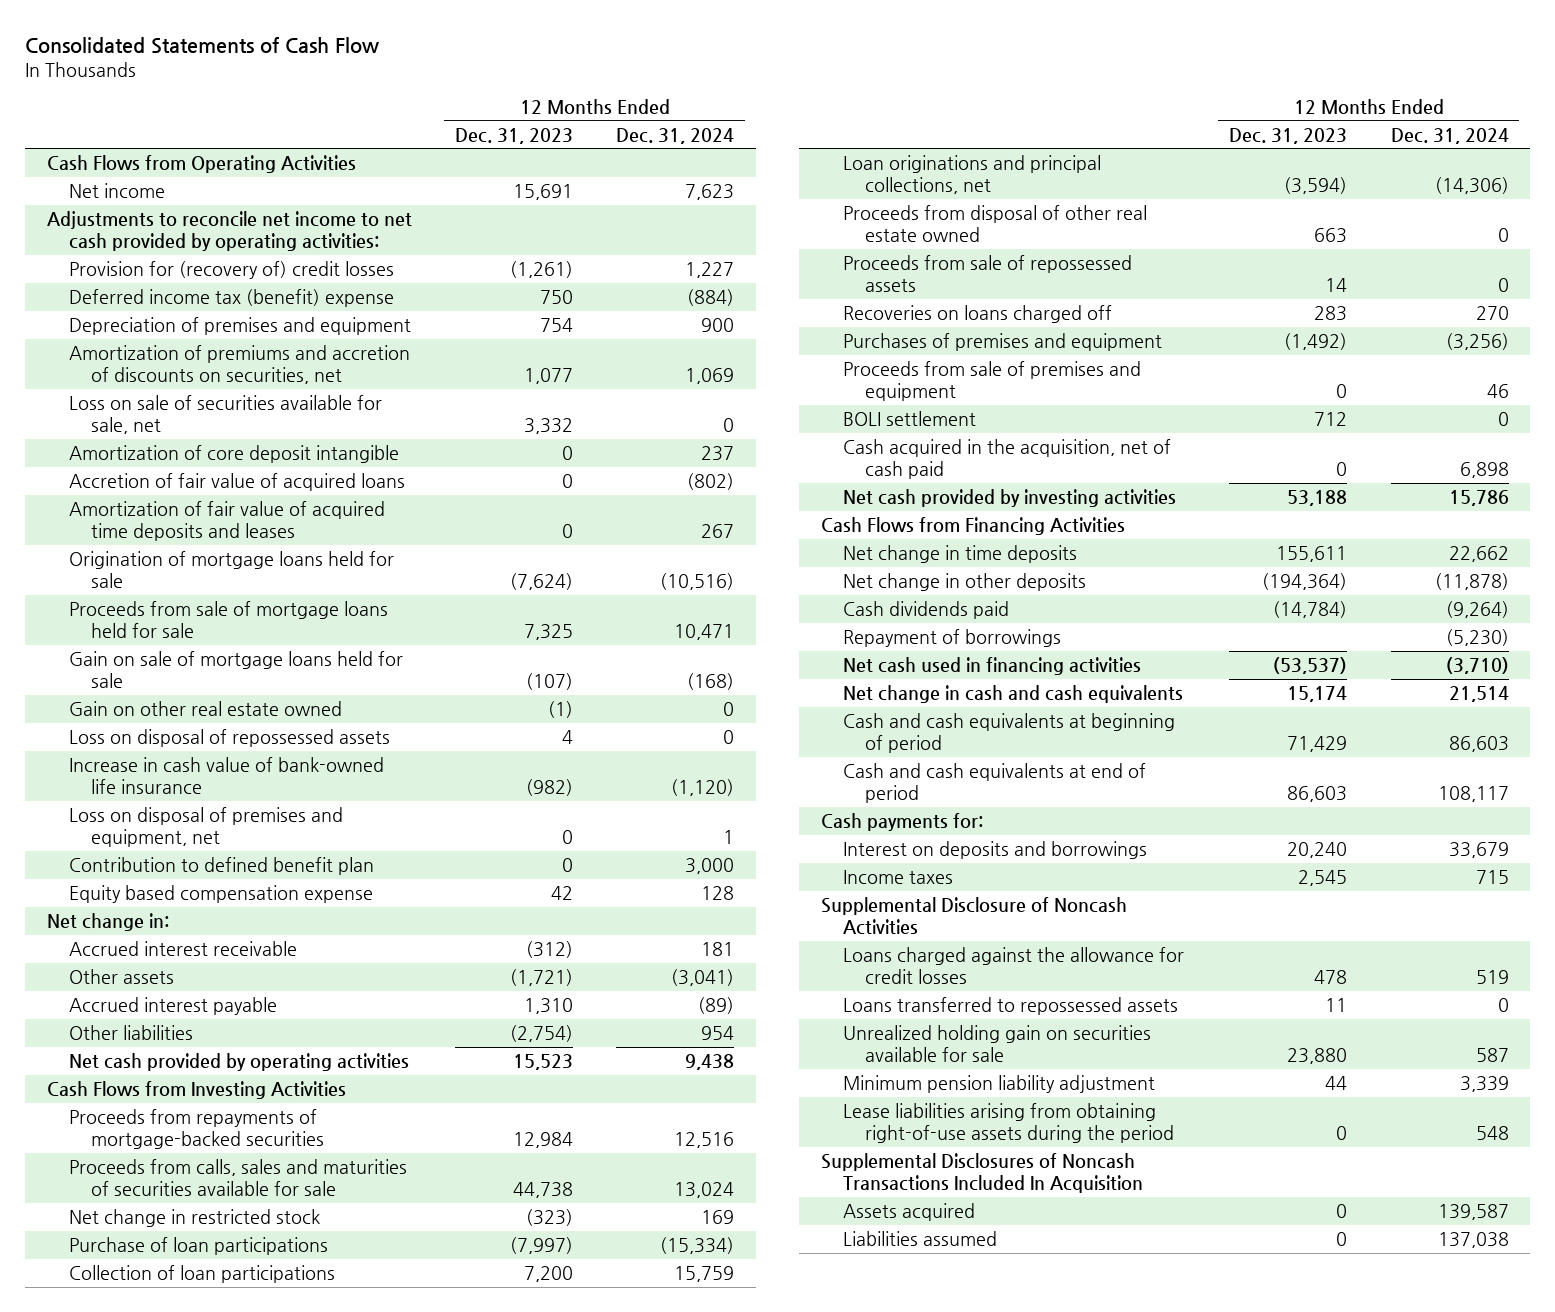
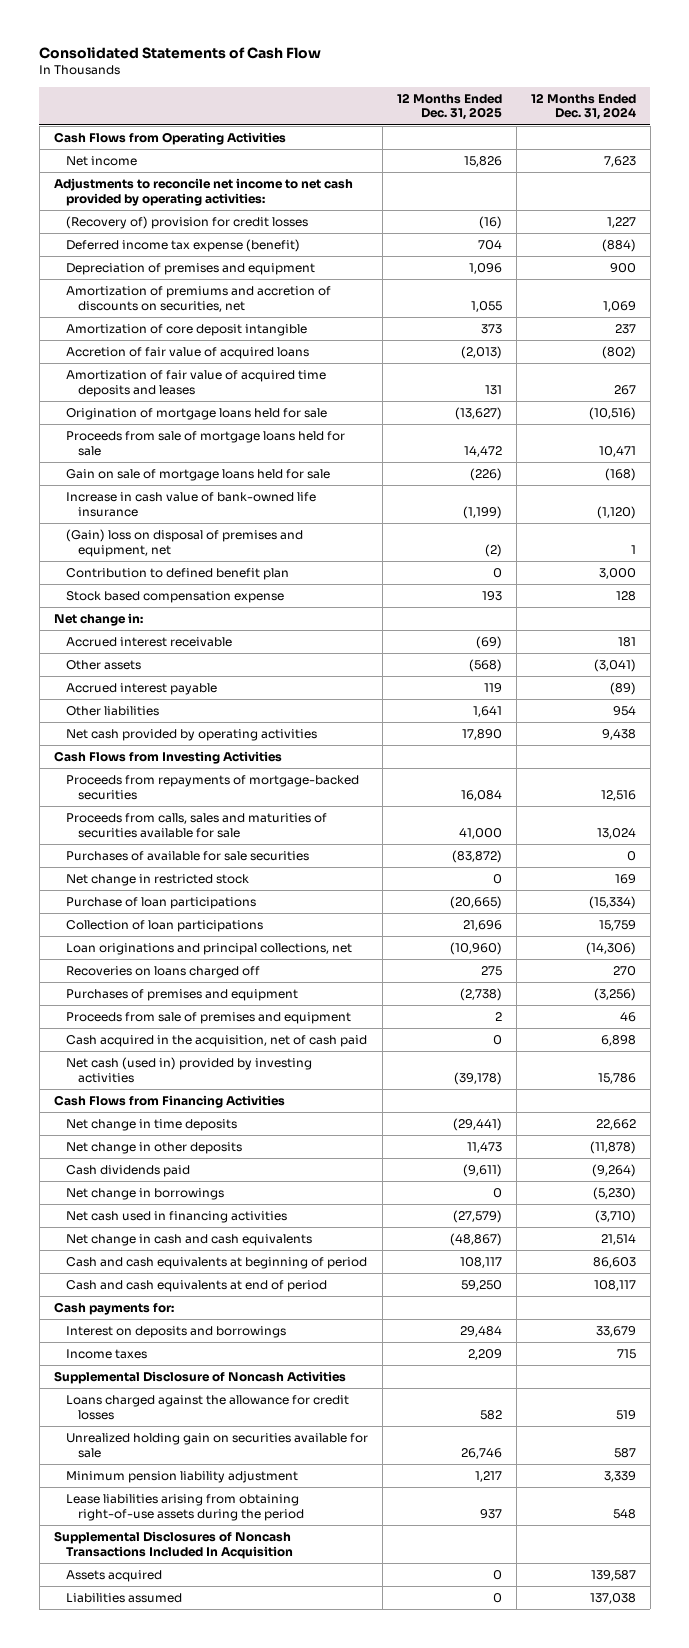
[455,127,574,144] Dec. 31, 2023 -> none
none -> [396,92,502,121] 12 Months Ended Dec. 31, 2025
[68,260,394,279] Provision for (recovery of) credit losses -> [65,216,308,230] (Recovery of) provision for credit losses
[68,288,394,307] Deferred income tax (benefit) expense -> [65,239,300,253] Deferred income tax expense (benefit)
[68,394,382,435] Loss on sale of securities available for sale, net -> none
[68,700,342,716] Gain on other real estate owned -> none
[68,728,390,747] Loss on disposal of repossessed assets -> none
[68,806,343,848] Loss on disposal of premises and equipment, net -> [65,529,303,557] (Gain) loss on disposal of premises and equipment, net
[68,884,373,903] Equity based compensation expense -> [65,591,284,604] Stock based compensation expense
none -> [65,851,309,862] Purchases of available for sale securities
[843,204,1148,243] Proceeds from disposal of other real estate owned -> none
[843,254,1133,293] Proceeds from sale of repossessed assets -> none
[843,410,977,426] BOLI settlement -> none
[843,488,1177,507] Net cash provided by investing activities -> [65,1057,312,1083] Net cash (used in) provided by investing activities
[843,628,1062,647] Repayment of borrowings -> [65,1188,224,1201] Net change in borrowings
[843,996,1179,1015] Loans transferred to repossessed assets -> none

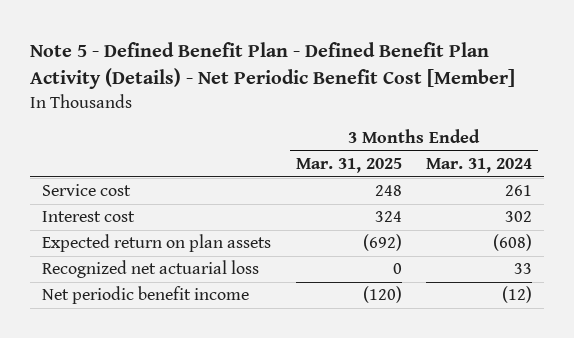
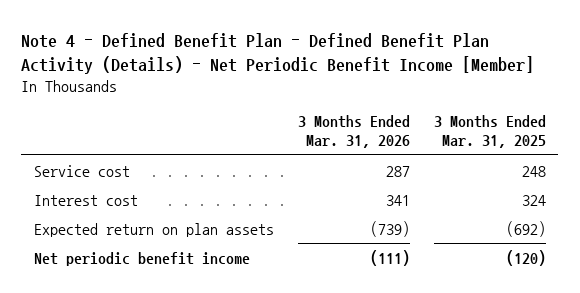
[29,42,515,90] Note 5 - Defined Benefit Plan - Defined Benefit Plan Activity (Details) - Net Periodic Benefit Cost [Member] -> [21,32,535,74] Note 4 - Defined Benefit Plan - Defined Benefit Plan Activity (Details) - Net Periodic Benefit Income [Member]
[426,158,533,174] Mar. 31, 2024 -> none
none -> [297,114,410,149] 3 Months Ended Mar. 31, 2026
[42,260,260,279] Recognized net actuarial loss -> none

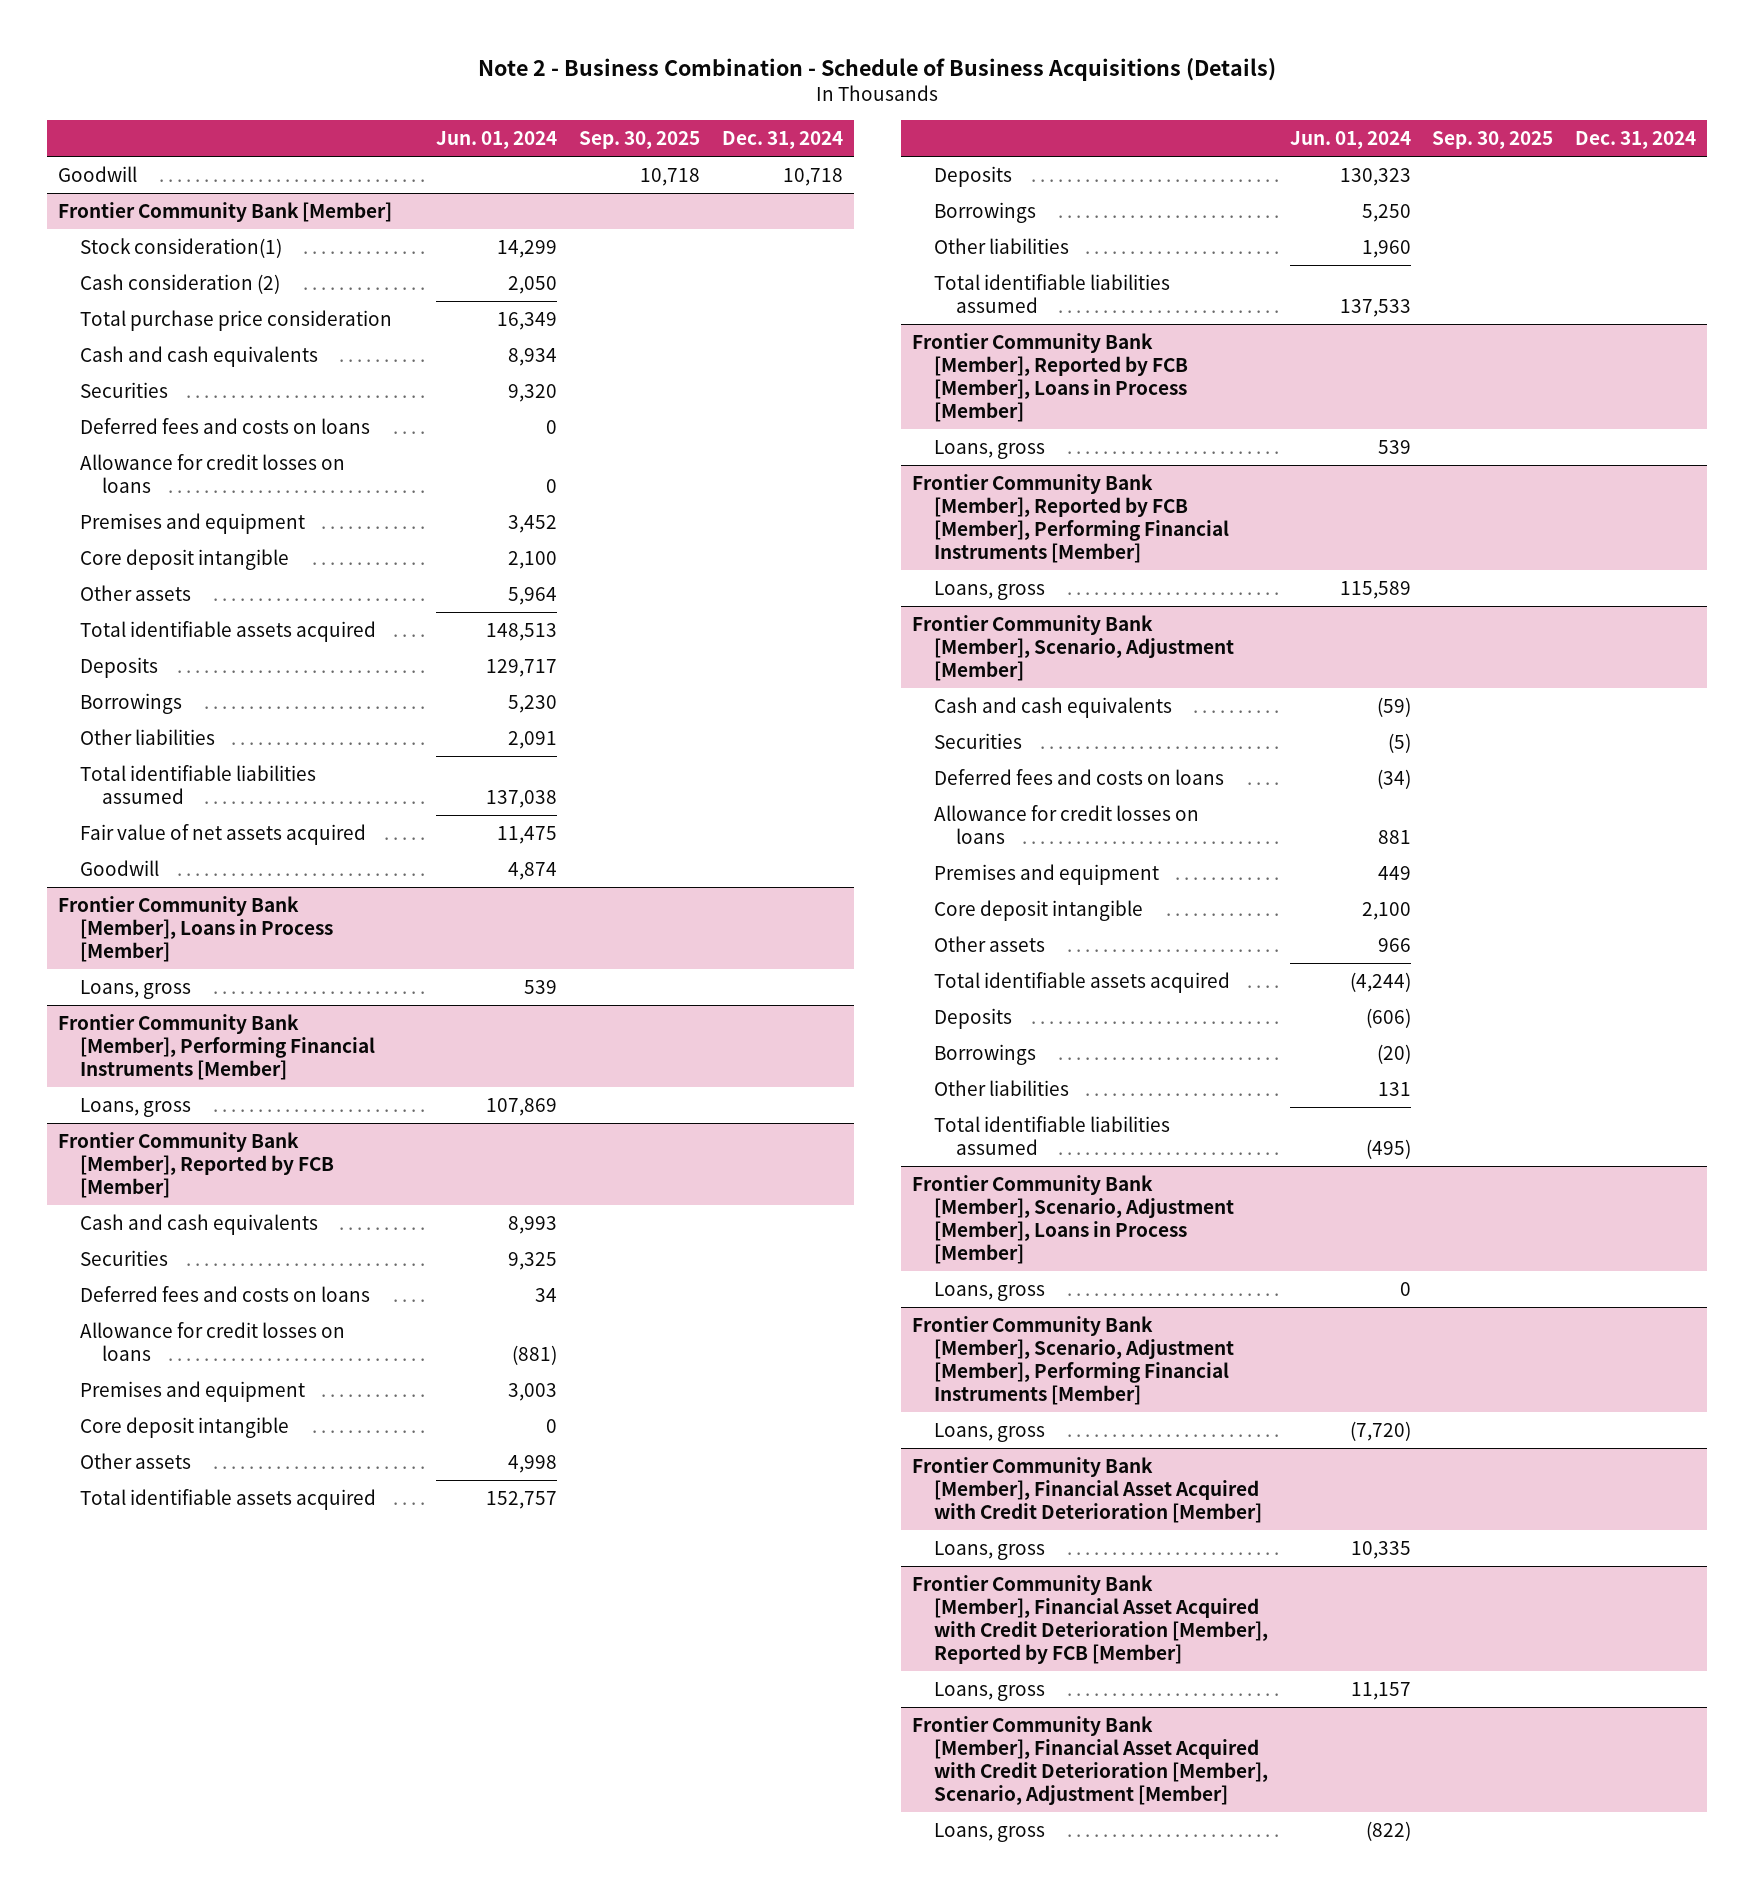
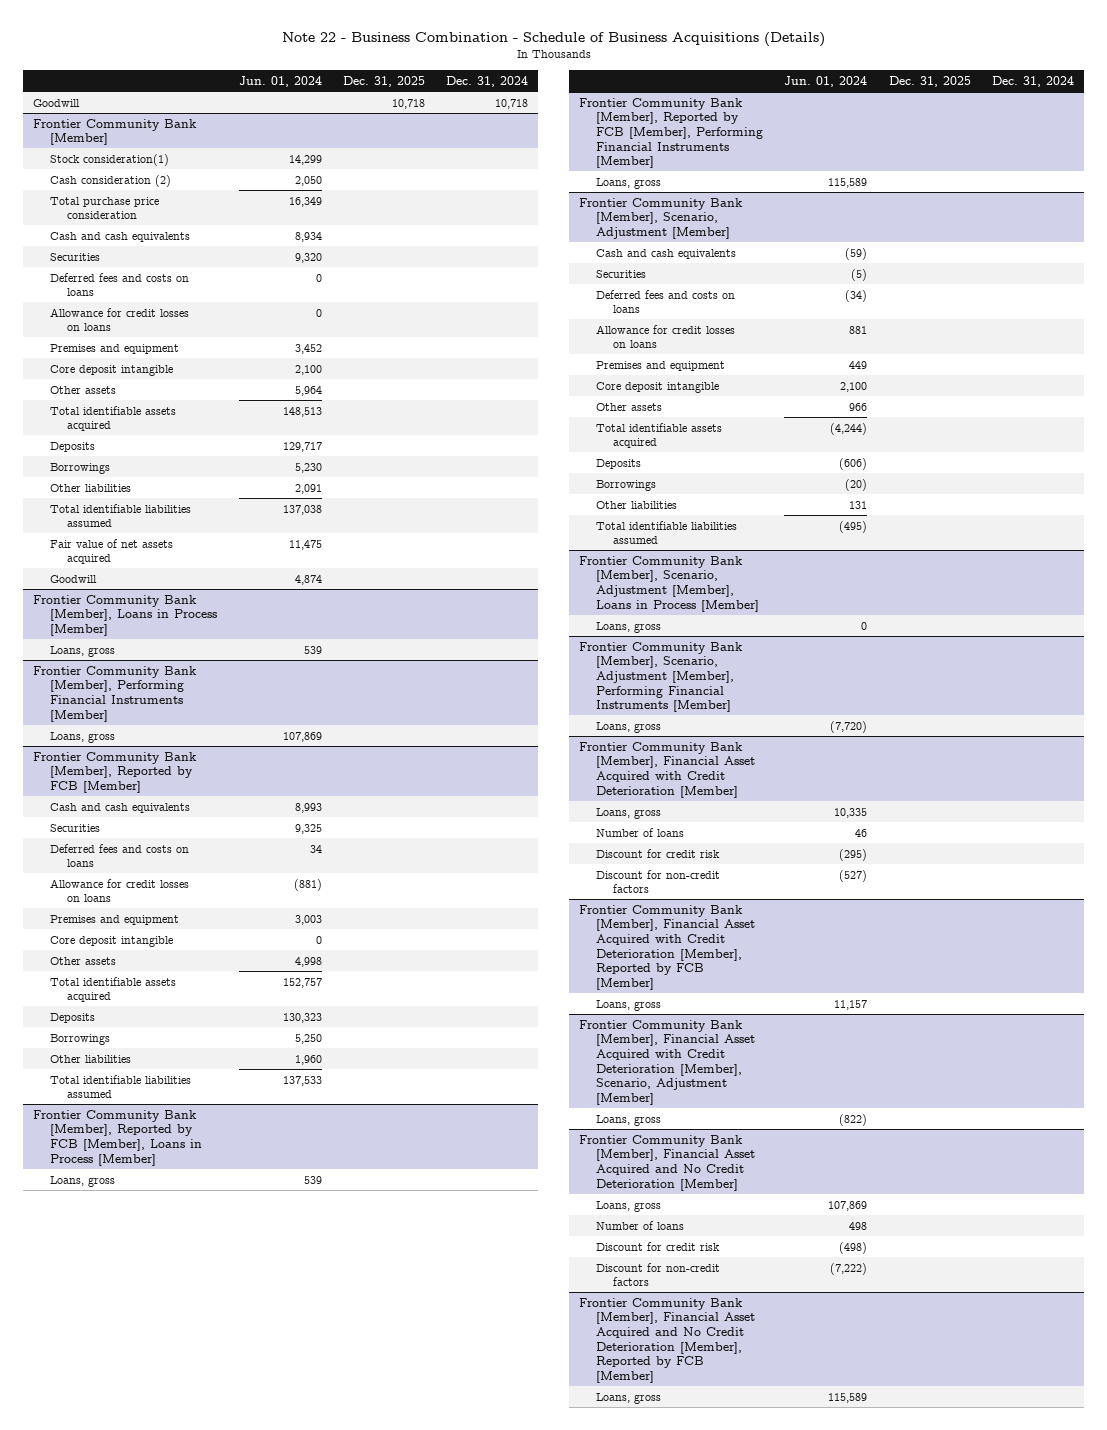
[478,57,1277,81] Note 2 - Business Combination - Schedule of Business Acquisitions (Details) -> [281,31,825,47] Note 22 - Business Combination - Schedule of Business Acquisitions (Details)
[578,131,700,150] Sep. 30, 2025 -> none
none -> [342,75,425,87] Dec. 31, 2025
none -> [596,827,685,837] Number of loans
none -> [596,848,721,858] Discount for credit risk
none -> [596,869,721,894] Discount for non-credit factors
none -> [579,1134,756,1191] Frontier Community Bank [Member], Financial Asset Acquired and No Credit Deterioration [Member]
none -> [596,1200,662,1212] Loans, gross
none -> [596,1220,685,1230] Number of loans
none -> [596,1241,721,1251] Discount for credit risk
none -> [596,1262,721,1287] Discount for non-credit factors
none -> [579,1297,756,1384] Frontier Community Bank [Member], Financial Asset Acquired and No Credit Deterioration [Member], Reported by FCB [Member]
none -> [596,1392,662,1404] Loans, gross

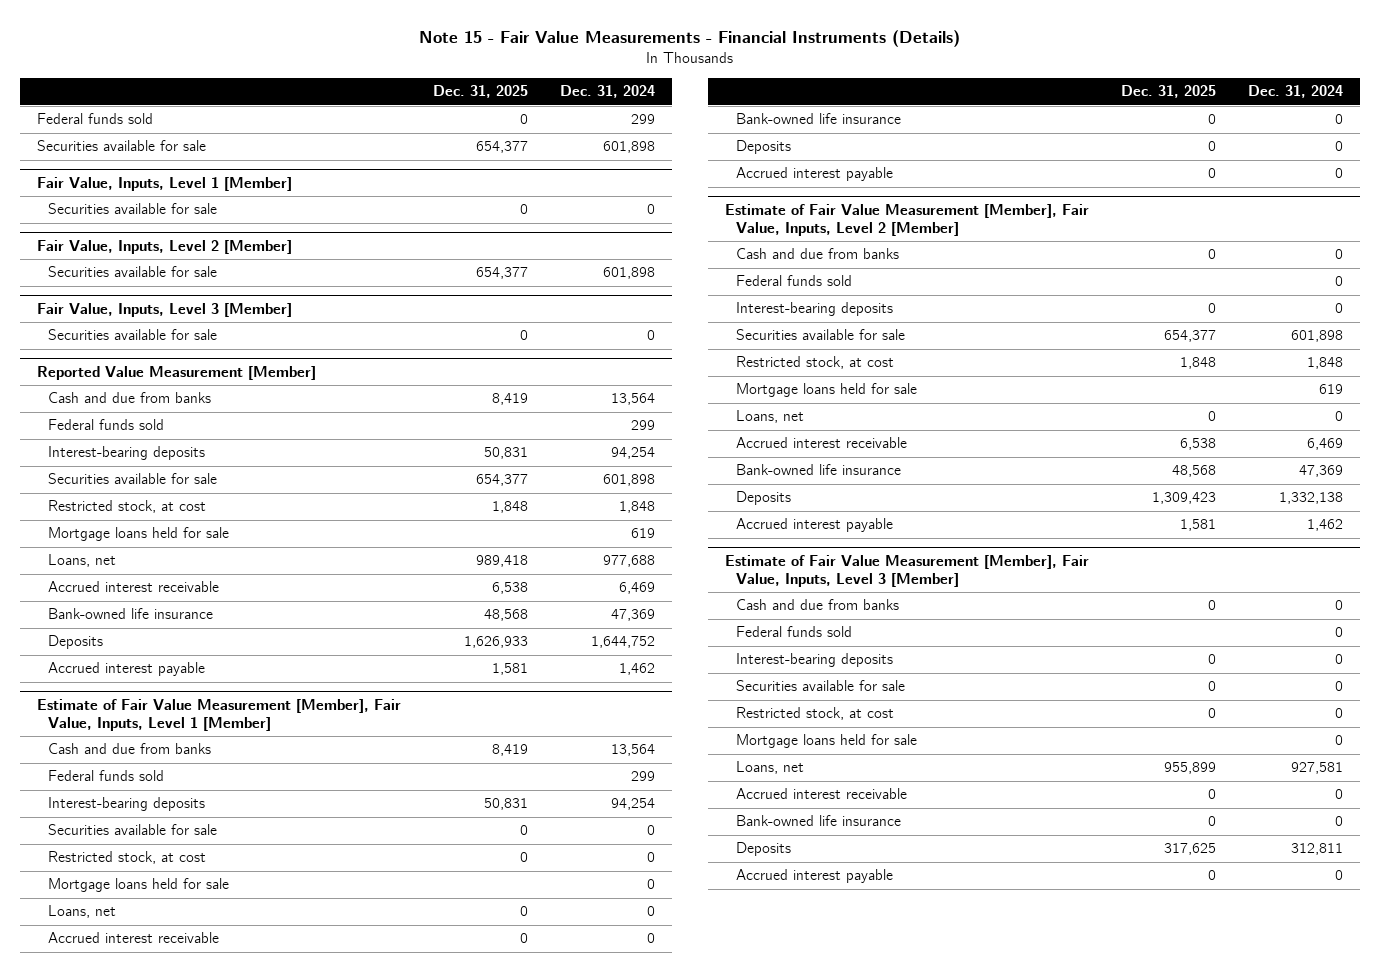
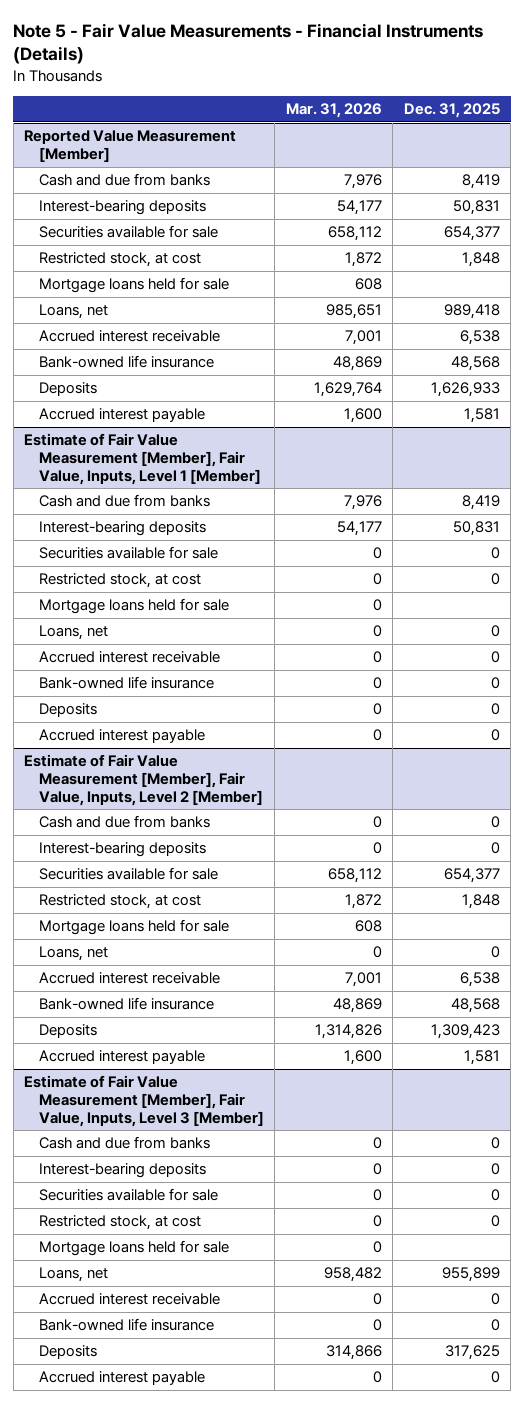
[418,30,960,48] Note 15 - Fair Value Measurements - Financial Instruments (Details) -> [13,22,484,65] Note 5 - Fair Value Measurements - Financial Instruments (Details)
[560,85,656,99] Dec. 31, 2024 -> none
none -> [285,103,382,119] Mar. 31, 2026
[36,113,153,125] Federal funds sold -> none
[36,140,206,152] Securities available for sale -> none
[36,176,292,191] Fair Value, Inputs, Level 1 [Member] -> none
[48,203,218,215] Securities available for sale -> none
[36,239,292,254] Fair Value, Inputs, Level 2 [Member] -> none
[48,266,218,278] Securities available for sale -> none
[36,302,292,317] Fair Value, Inputs, Level 3 [Member] -> none
[48,329,218,341] Securities available for sale -> none
[48,419,165,431] Federal funds sold -> none
[48,770,165,782] Federal funds sold -> none
[736,275,853,287] Federal funds sold -> none
[736,626,853,638] Federal funds sold -> none

